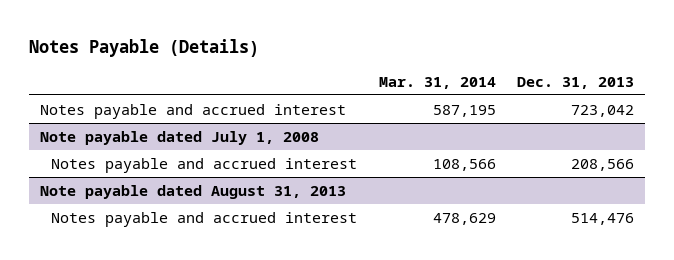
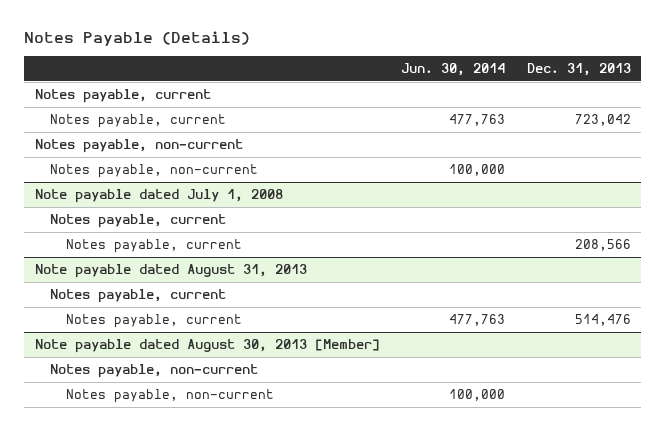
[378,76,496,89] Mar. 31, 2014 -> none
none -> [401,63,506,77] Jun. 30, 2014
none -> [34,89,211,104] Notes payable, current
[40,104,347,120] Notes payable and accrued interest -> [50,114,227,129] Notes payable, current
none -> [34,139,243,154] Notes payable, non-current
none -> [50,164,259,179] Notes payable, non-current
none -> [50,214,227,229] Notes payable, current
[51,158,358,174] Notes payable and accrued interest -> [66,239,243,254] Notes payable, current
none -> [50,289,227,304] Notes payable, current
[51,212,358,228] Notes payable and accrued interest -> [66,314,243,329] Notes payable, current
none -> [34,339,380,354] Note payable dated August 30, 2013 [Member]
none -> [50,364,259,379] Notes payable, non-current
none -> [66,389,275,404] Notes payable, non-current

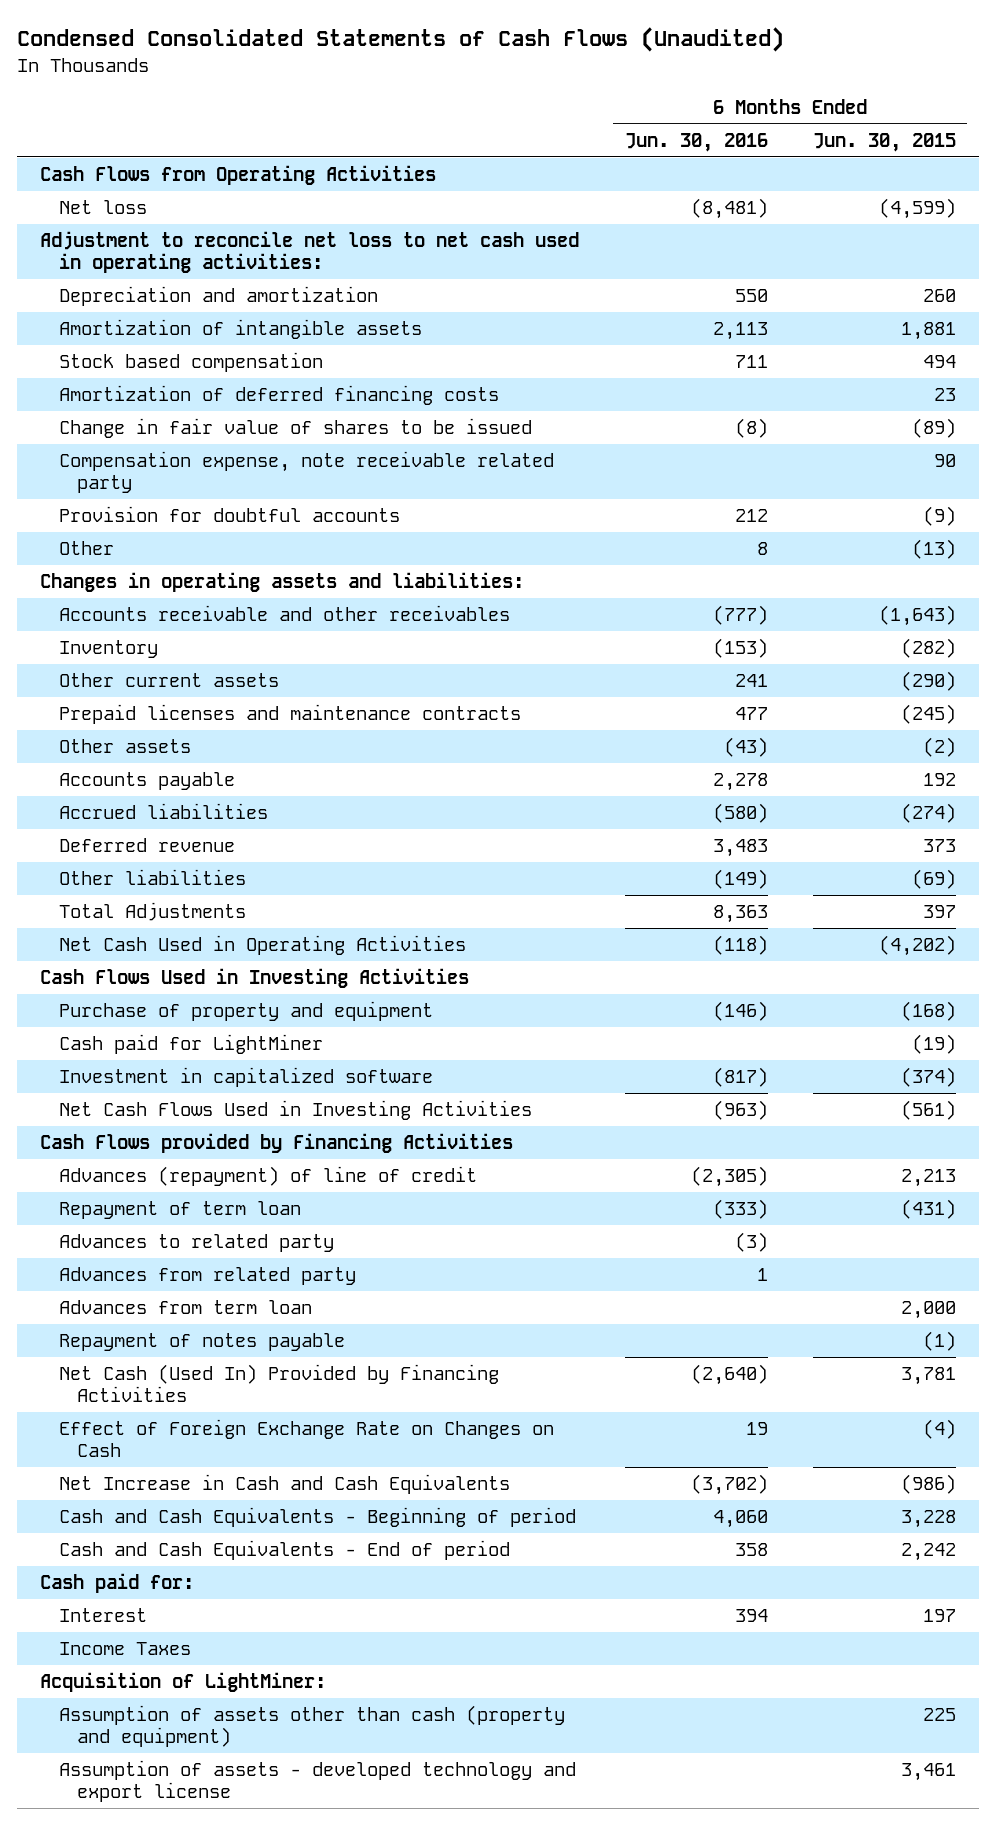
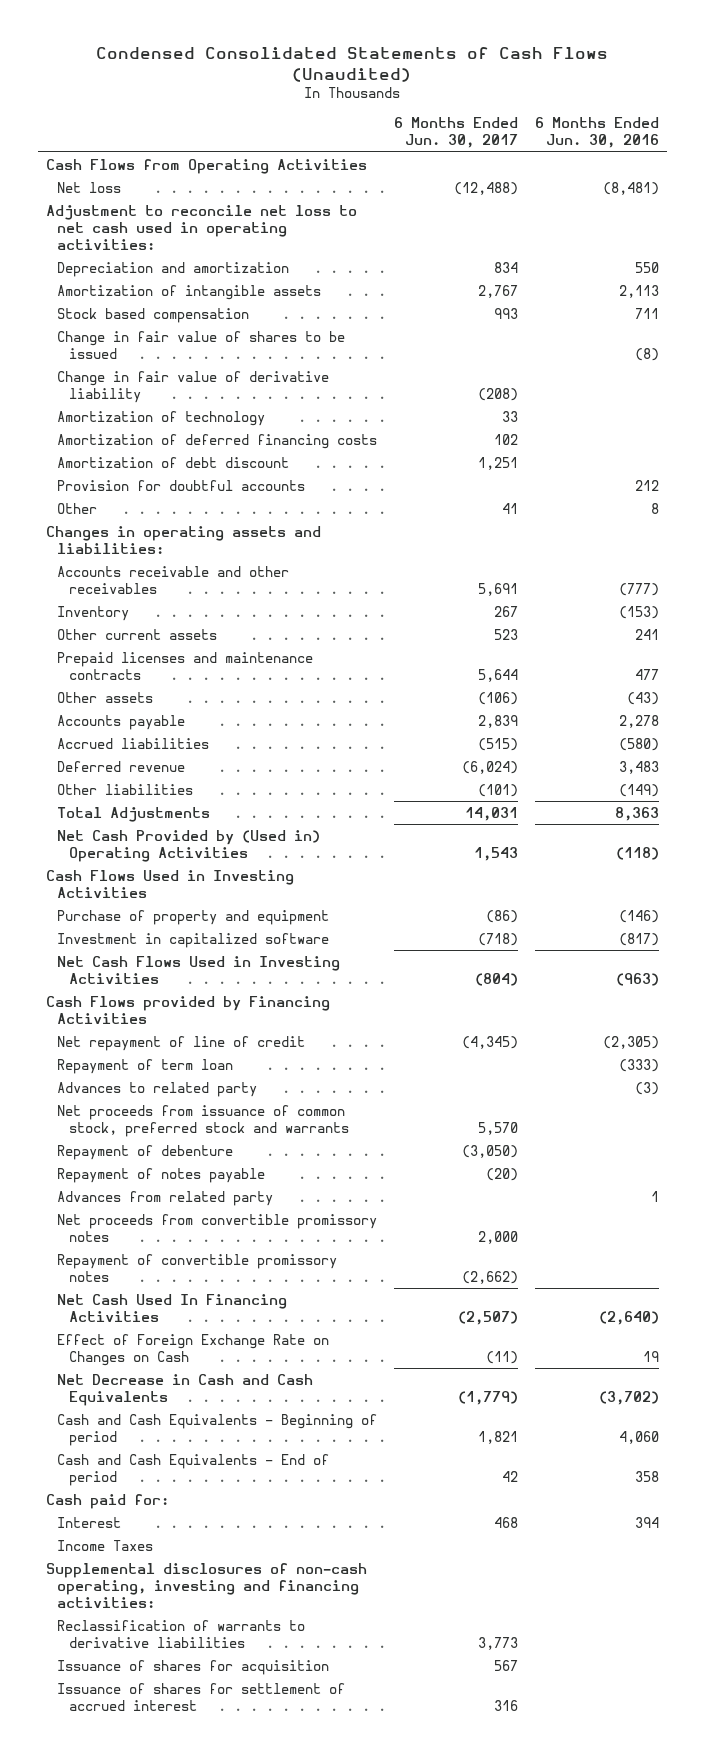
[813,132,957,152] Jun. 30, 2015 -> none
none -> [394,117,519,149] 6 Months Ended Jun. 30, 2017
[58,451,554,494] Compensation expense, note receivable related party -> none
none -> [57,370,330,403] Change in fair value of derivative liability
none -> [57,410,266,426] Amortization of technology
[58,385,499,406] Amortization of deferred financing costs -> [57,433,378,449] Amortization of deferred financing costs
none -> [57,456,290,468] Amortization of debt discount
[58,935,466,956] Net Cash Used in Operating Activities -> [57,829,321,862] Net Cash Provided by (Used in) Operating Activities
[58,1034,323,1055] Cash paid for LightMiner -> none
[58,1166,477,1187] Advances (repayment) of line of credit -> [57,1035,306,1051] Net repayment of line of credit
[58,1300,312,1315] Advances from term loan -> none
none -> [57,1104,349,1137] Net proceeds from issuance of common stock, preferred stock and warrants
none -> [57,1144,234,1160] Repayment of debenture
[58,1267,356,1286] Advances from related party -> [57,1190,274,1206] Advances from related party
none -> [57,1213,378,1242] Net proceeds from convertible promissory notes
none -> [57,1253,338,1282] Repayment of convertible promissory notes
[58,1364,499,1403] Net Cash (Used In) Provided by Financing Activities -> [57,1293,288,1322] Net Cash Used In Financing Activities
[58,1474,510,1495] Net Increase in Cash and Cash Equivalents -> [57,1373,314,1406] Net Decrease in Cash and Cash Equivalents
[40,1672,327,1693] Acquisition of LightMiner: -> none
[58,1705,565,1748] Assumption of assets other than cash (property and equipment) -> none
[58,1760,576,1803] Assumption of assets - developed technology and export license -> none
none -> [45,1562,367,1608] Supplemental disclosures of non-cash operating, investing and financing activities:
none -> [57,1619,306,1648] Reclassification of warrants to derivative liabilities
none -> [57,1659,330,1675] Issuance of shares for acquisition
none -> [57,1682,346,1711] Issuance of shares for settlement of accrued interest

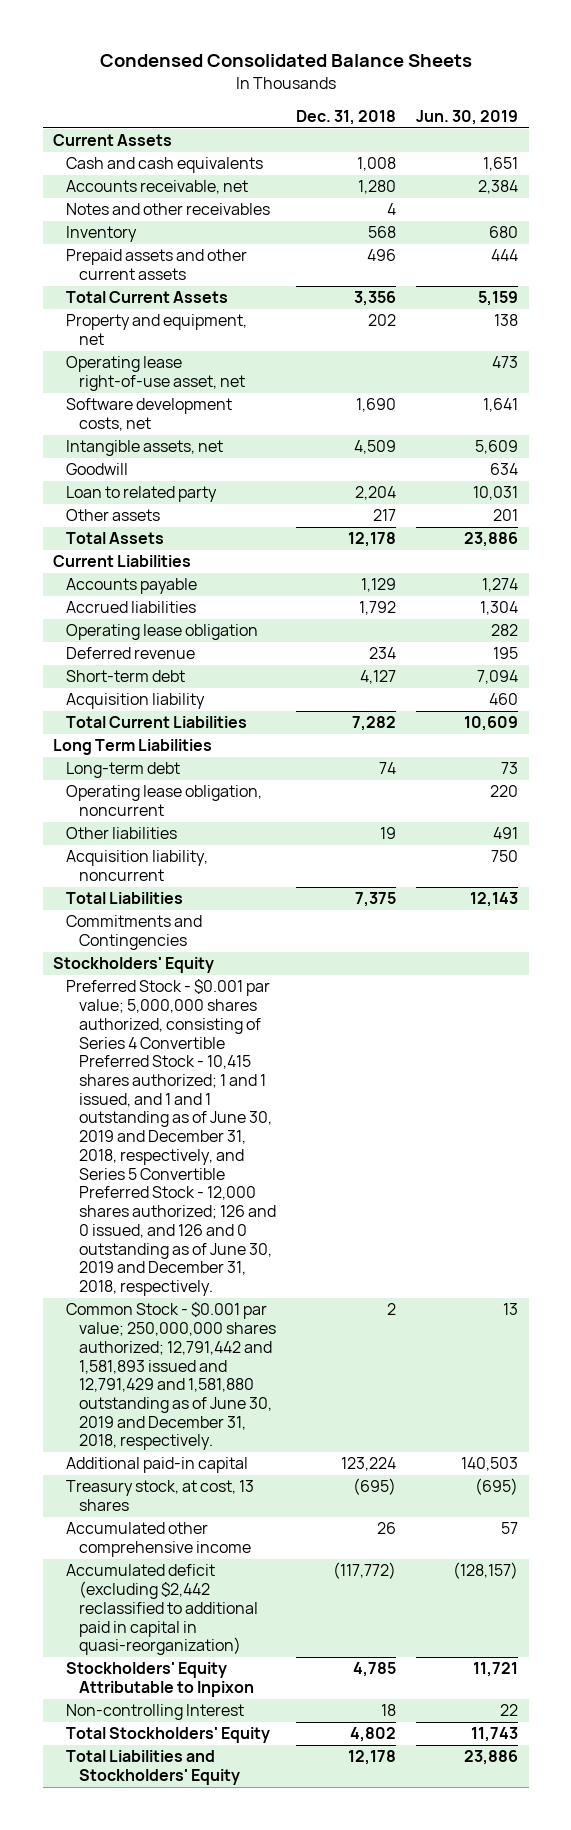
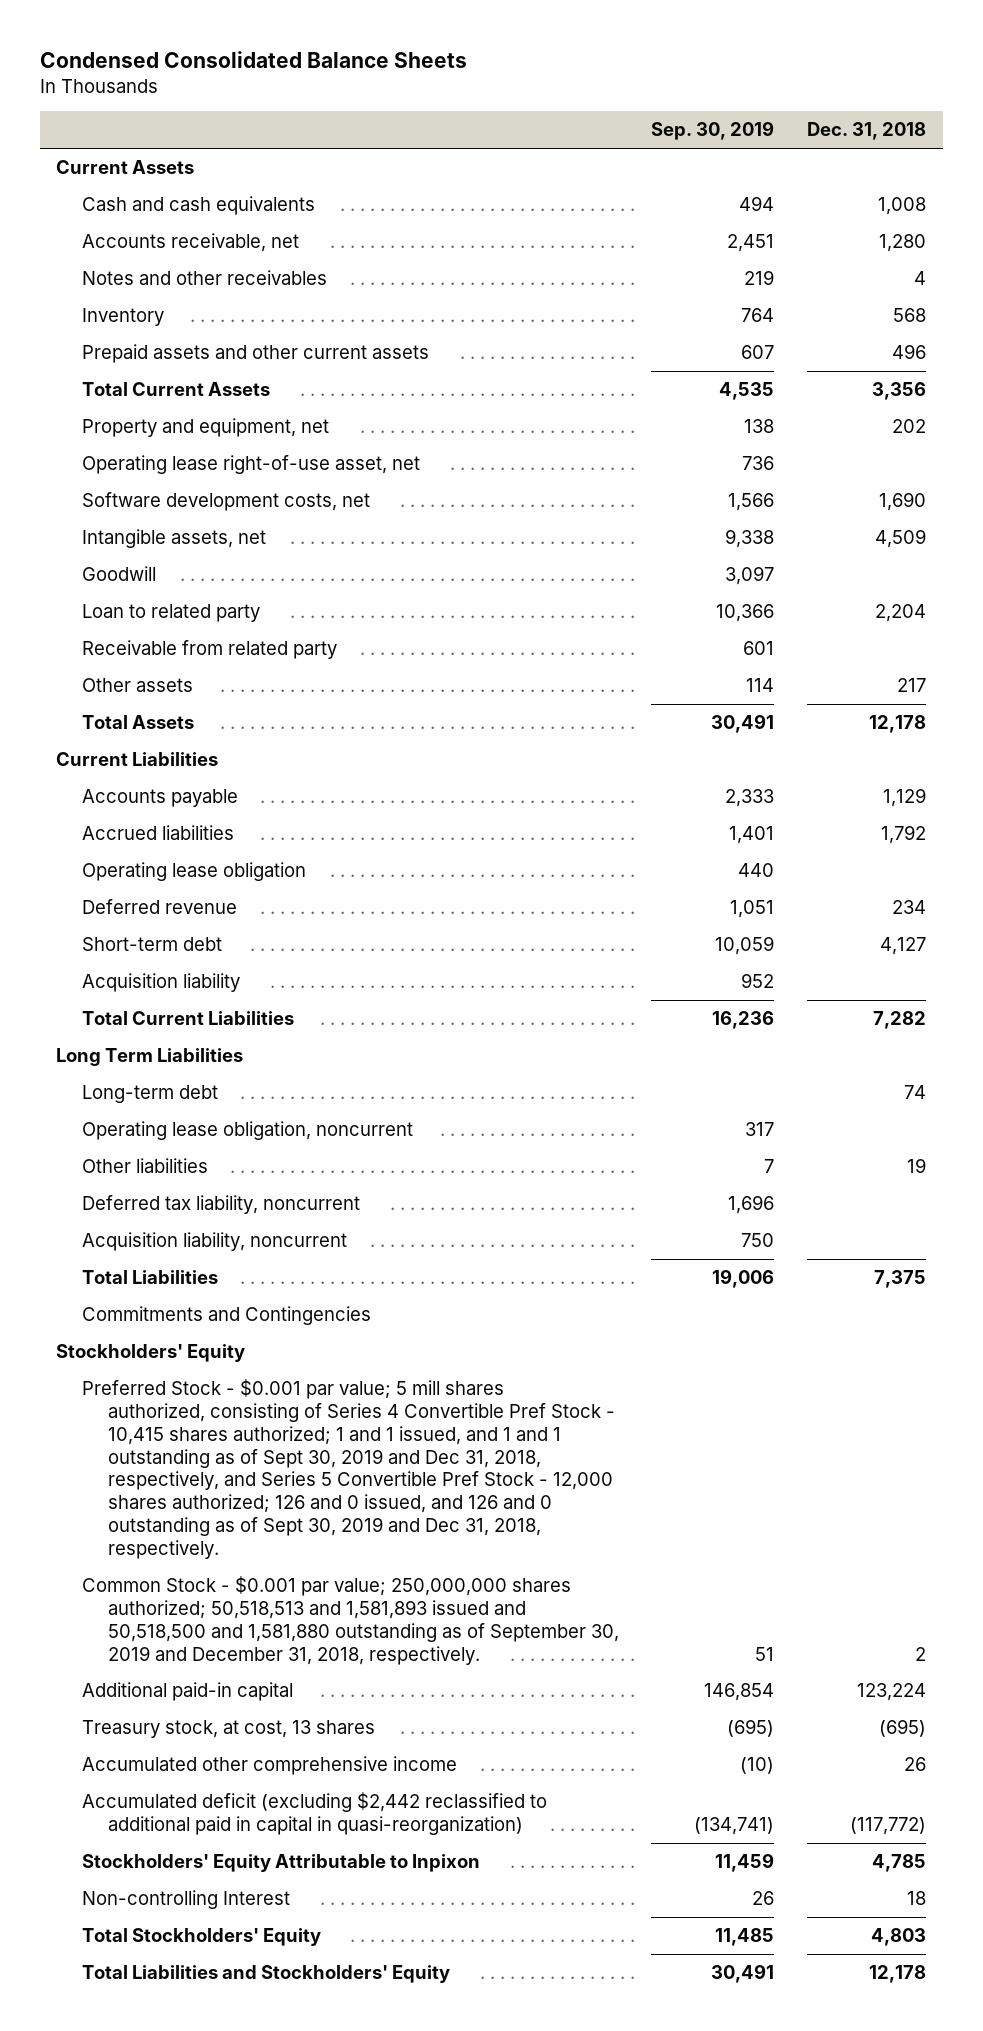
[416,109,519,125] Jun. 30, 2019 -> none
none -> [651,121,775,141] Sep. 30, 2019
none -> [81,640,337,660] Receivable from related party
none -> [81,1195,360,1215] Deferred tax liability, noncurrent
[65,979,276,1297] Preferred Stock - $0.001 par value; 5,000,000 shares authorized, consisting of Series 4 Convertible Preferred Stock - 10,415 shares authorized; 1 and 1 issued, and 1 and 1 outstanding as of June 30, 2019 and December 31, 2018, respectively, and Series 5 Convertible Preferred Stock - 12,000 shares authorized; 126 and 0 issued, and 126 and 0 outstanding as of June 30, 2019 and December 31, 2018, respectively. -> [81,1379,615,1559] Preferred Stock - $0.001 par value; 5 mill shares authorized, consisting of Series 4 Convertible Pref Stock - 10,415 shares authorized; 1 and 1 issued, and 1 and 1 outstanding as of Sept 30, 2019 and Dec 31, 2018, respectively, and Series 5 Convertible Pref Stock - 12,000 shares authorized; 126 and 0 issued, and 126 and 0 outstanding as of Sept 30, 2019 and Dec 31, 2018, respectively.
[65,1302,276,1451] Common Stock - $0.001 par value; 250,000,000 shares authorized; 12,791,442 and 1,581,893 issued and 12,791,429 and 1,581,880 outstanding as of June 30, 2019 and December 31, 2018, respectively. -> [81,1576,619,1665] Common Stock - $0.001 par value; 250,000,000 shares authorized; 50,518,513 and 1,581,893 issued and 50,518,500 and 1,581,880 outstanding as of September 30, 2019 and December 31, 2018, respectively.
[350,1727,397,1743] 4,802 -> [871,1928,927,1947] 4,803

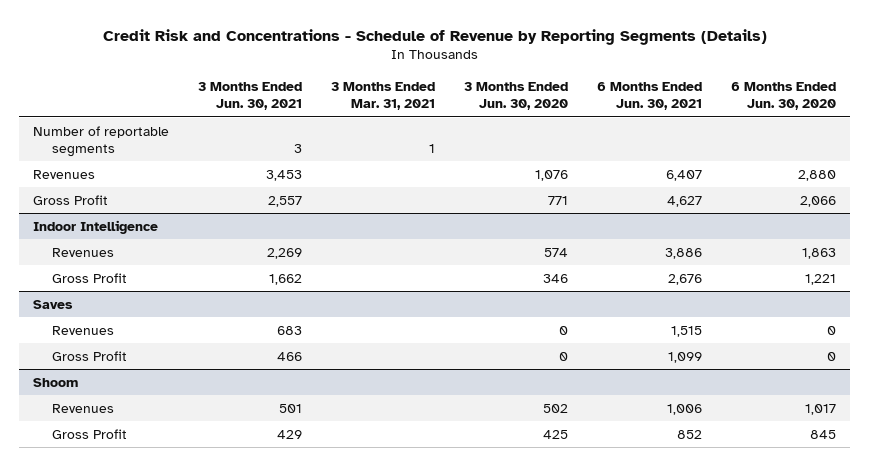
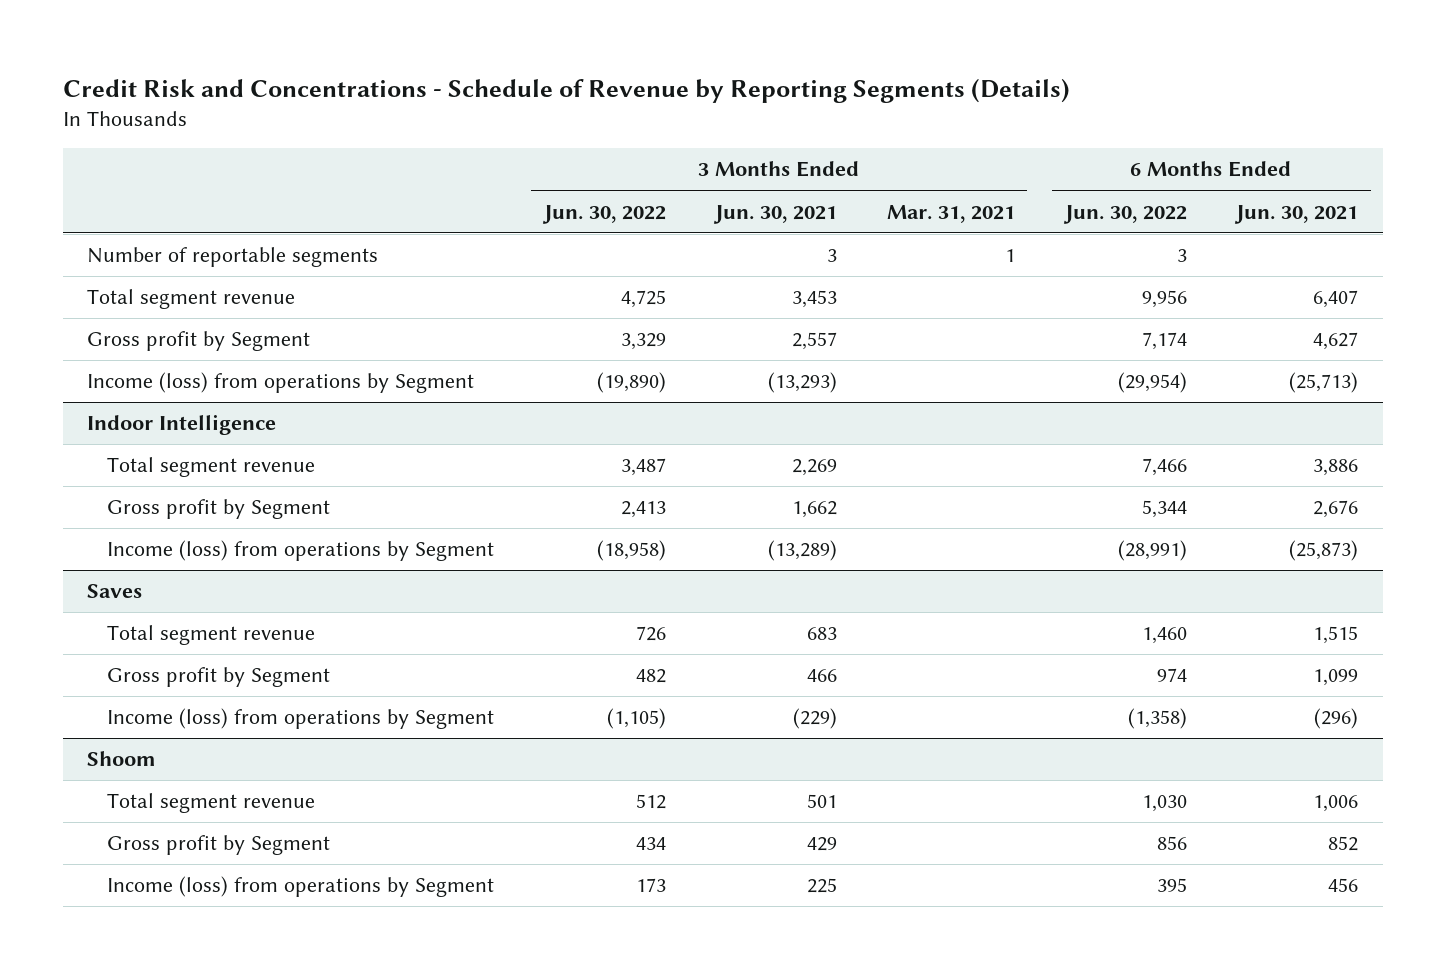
[464,82,569,111] 3 Months Ended Jun. 30, 2020 -> none
[730,82,836,111] 6 Months Ended Jun. 30, 2020 -> none
none -> [541,204,666,224] Jun. 30, 2022
none -> [1062,204,1187,224] Jun. 30, 2022
[33,169,96,179] Revenues -> [87,289,296,310] Total segment revenue
[33,194,109,205] Gross Profit -> [87,331,311,352] Gross profit by Segment
none -> [87,372,475,394] Income (loss) from operations by Segment
[52,247,115,257] Revenues -> [107,457,316,478] Total segment revenue
[52,272,128,283] Gross Profit -> [107,499,331,520] Gross profit by Segment
none -> [107,540,495,562] Income (loss) from operations by Segment
[52,325,115,335] Revenues -> [107,625,316,646] Total segment revenue
[52,350,128,361] Gross Profit -> [107,667,331,688] Gross profit by Segment
none -> [107,708,495,730] Income (loss) from operations by Segment
[52,403,115,413] Revenues -> [107,793,316,814] Total segment revenue
[52,428,128,439] Gross Profit -> [107,835,331,856] Gross profit by Segment
none -> [107,876,495,898] Income (loss) from operations by Segment

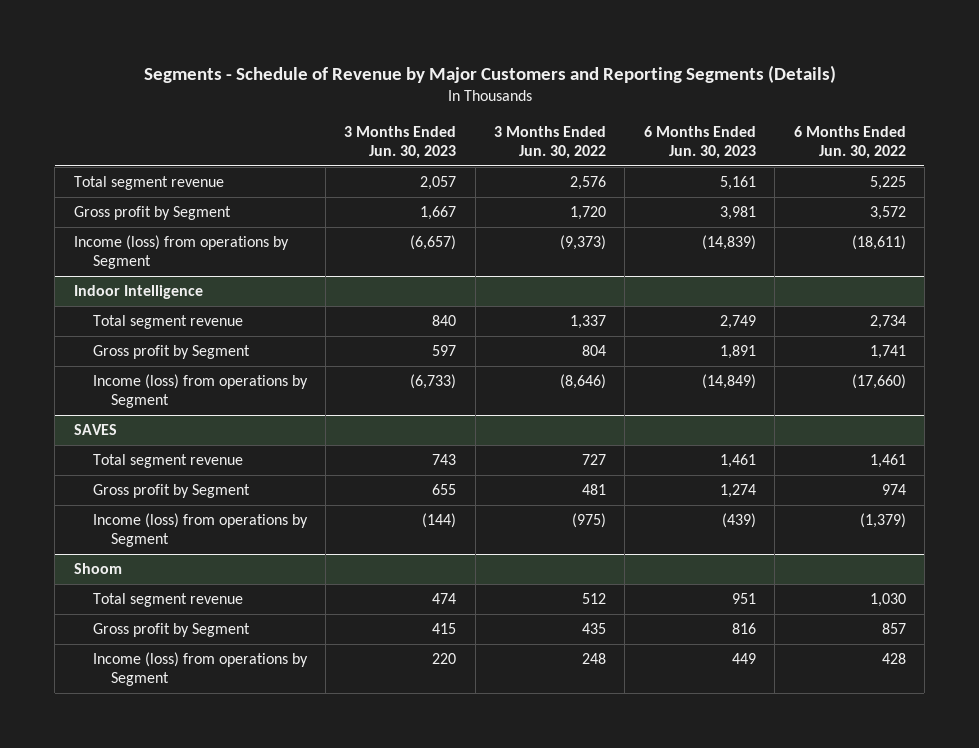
[62,77,1070,103] Credit Risk and Concentrations - Schedule of Revenue by Reporting Segments (Details) -> [143,64,836,83] Segments - Schedule of Revenue by Major Customers and Reporting Segments (Details)
[713,204,838,224] Jun. 30, 2021 -> none
[887,204,1016,223] Mar. 31, 2021 -> none
[1234,204,1359,224] Jun. 30, 2021 -> none
none -> [344,126,457,159] 3 Months Ended Jun. 30, 2023
none -> [643,126,756,159] 6 Months Ended Jun. 30, 2023
[87,247,379,268] Number of reportable segments -> none
[620,290,666,309] 4,725 -> [570,176,607,191] 2,576
[1141,290,1187,309] 9,956 -> [869,176,906,191] 5,225
[620,333,666,351] 3,329 -> [570,206,607,221] 1,720
[1141,332,1187,351] 7,174 -> [869,206,906,221] 3,572
[596,372,666,394] (19,890) -> [560,235,607,251] (9,373)
[1117,372,1187,394] (29,954) -> [851,235,906,251] (18,611)
[620,458,666,477] 3,487 -> [570,315,607,330] 1,337
[1141,458,1187,477] 7,466 -> [869,315,906,330] 2,734
[620,501,666,519] 2,413 -> [582,345,607,357] 804
[1141,500,1187,519] 5,344 -> [869,345,906,360] 1,741
[596,540,666,562] (18,958) -> [560,374,607,390] (8,646)
[1117,540,1187,562] (28,991) -> [851,374,906,390] (17,660)
[87,584,143,599] Saves -> [73,424,117,436] SAVES
[635,626,666,642] 726 -> [582,454,607,466] 727
[1141,627,1187,645] 1,460 -> [869,454,906,469] 1,461
[635,669,666,684] 482 -> [582,484,607,496] 481
[606,708,666,730] (1,105) -> [572,513,607,529] (975)
[1127,708,1187,730] (1,358) -> [859,513,906,529] (1,379)
[635,837,666,851] 434 -> [582,623,607,635] 435
[1156,836,1187,851] 856 -> [881,623,906,635] 857
[635,878,666,893] 173 -> [582,653,607,665] 248
[1156,878,1187,893] 395 -> [881,653,906,665] 428

